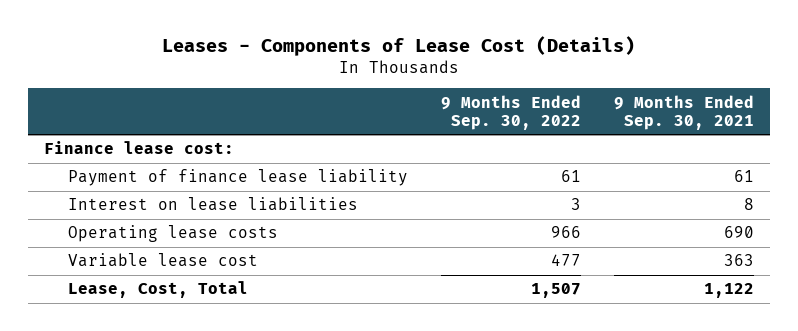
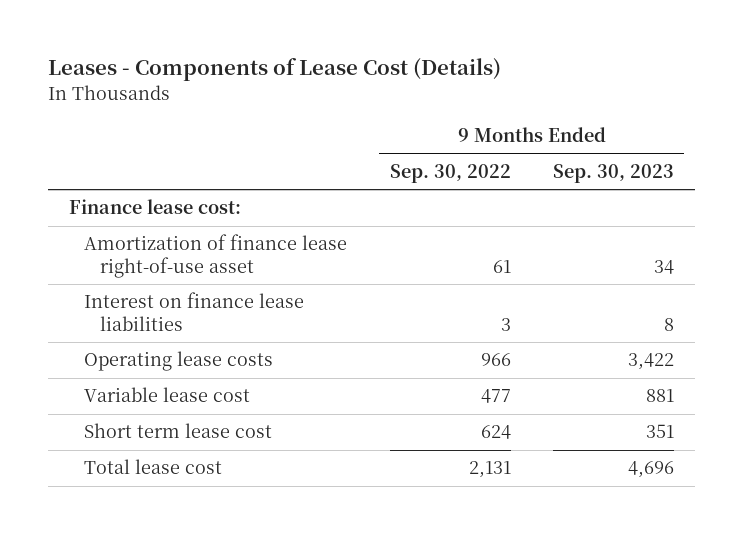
[613,94,754,130] 9 Months Ended Sep. 30, 2021 -> none
none -> [552,163,674,183] Sep. 30, 2023
[68,169,409,187] Payment of finance lease liability -> none
none -> [84,234,348,278] Amortization of finance lease right-of-use asset
[68,197,359,212] Interest on lease liabilities -> [84,292,305,331] Interest on finance lease liabilities
none -> [84,423,273,439] Short term lease cost
[68,281,249,299] Lease, Cost, Total -> [84,459,223,475] Total lease cost
[531,283,582,299] 1,507 -> [468,461,511,479] 2,131

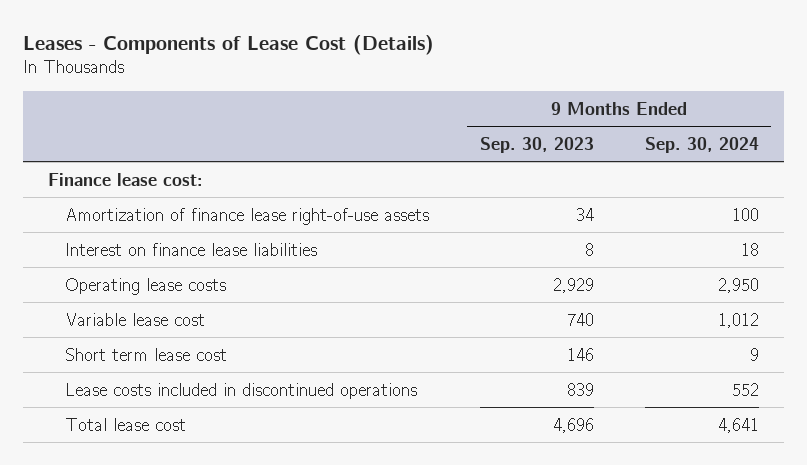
[389,163,511,183] Sep. 30, 2022 -> none
none -> [644,136,759,153] Sep. 30, 2024
[84,234,348,278] Amortization of finance lease right-of-use asset -> [64,207,429,225] Amortization of finance lease right-of-use assets
[627,353,674,371] 3,422 -> [552,277,594,293] 2,929
[645,389,674,403] 881 -> [566,312,594,326] 740
[645,424,674,439] 351 -> [566,347,594,361] 146
none -> [64,382,417,399] Lease costs included in discontinued operations

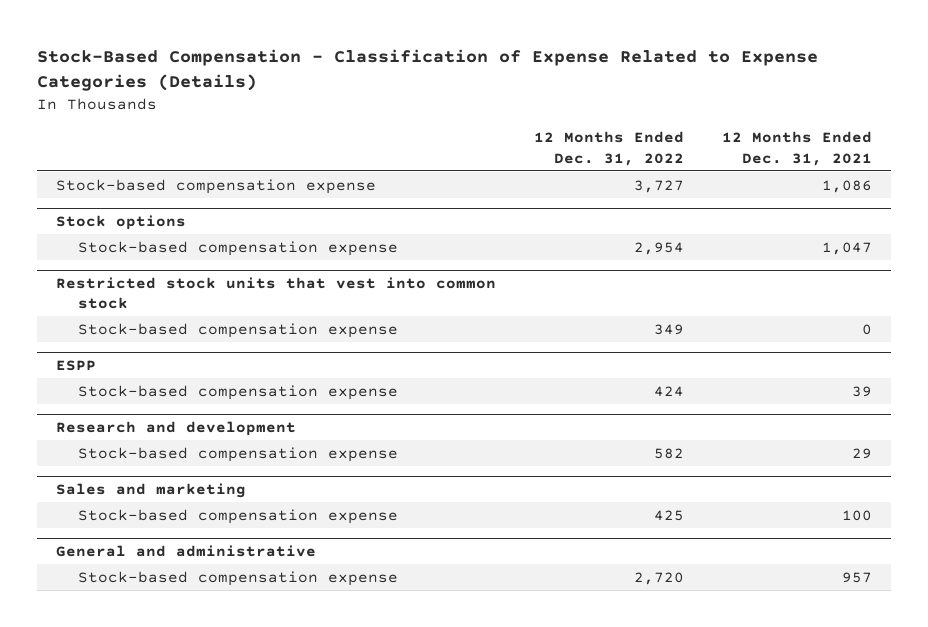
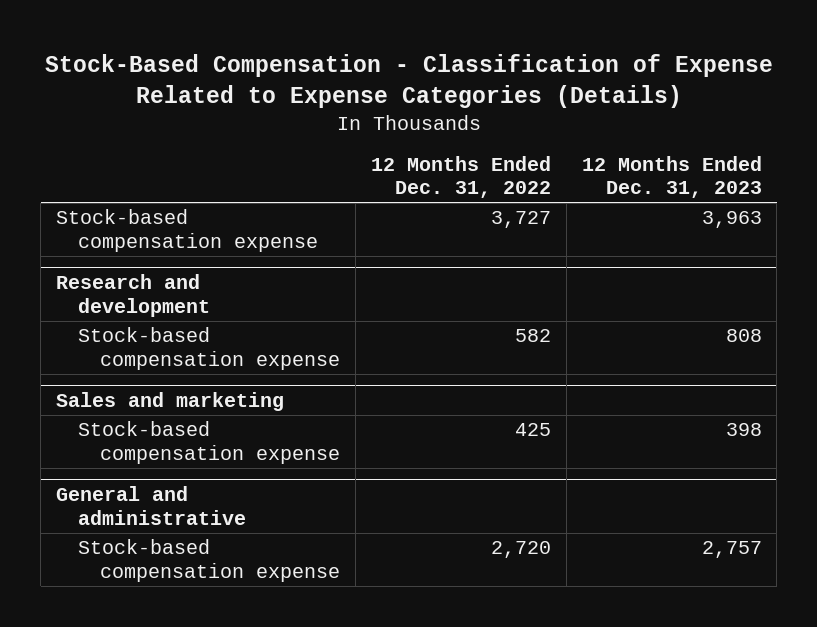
[722,131,873,166] 12 Months Ended Dec. 31, 2021 -> none
none -> [581,155,762,199] 12 Months Ended Dec. 31, 2023
[56,214,187,230] Stock options -> none
[77,240,398,256] Stock-based compensation expense -> none
[56,276,497,310] Restricted stock units that vest into common stock -> none
[77,322,398,338] Stock-based compensation expense -> none
[56,359,97,371] ESPP -> none
[77,384,398,400] Stock-based compensation expense -> none

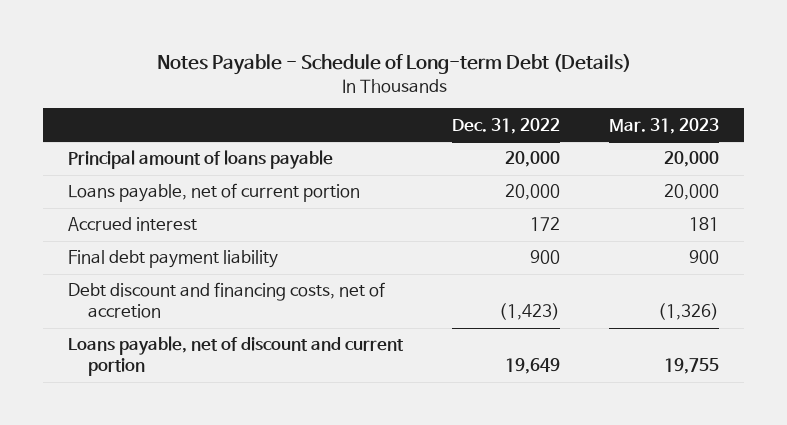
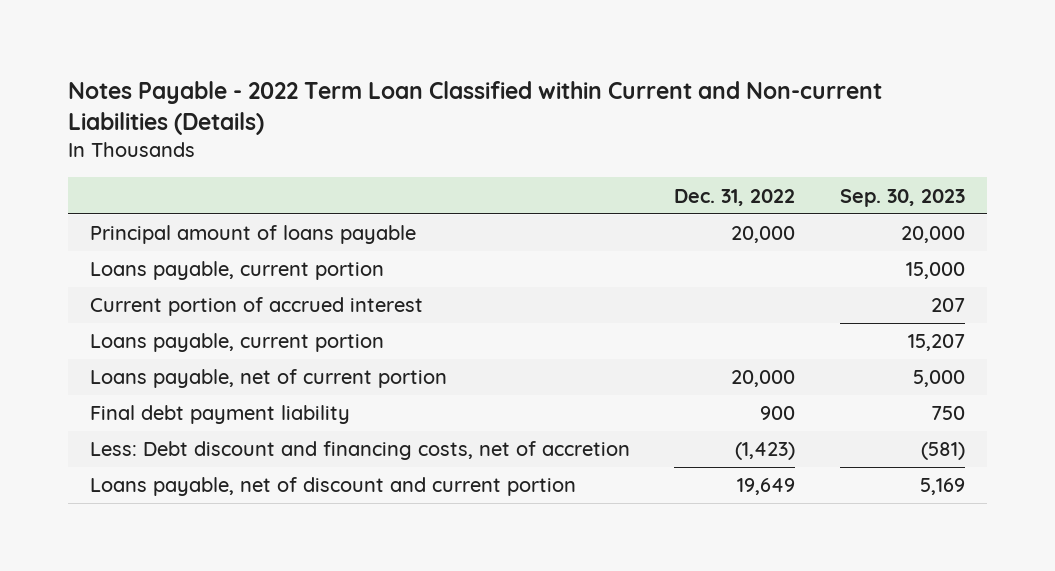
[156,54,631,76] Notes Payable - Schedule of Long-term Debt (Details) -> [67,81,882,136] Notes Payable - 2022 Term Loan Classified within Current and Non-current Liabilities (Details)
[609,117,720,134] Mar. 31, 2023 -> none
none -> [839,188,965,207] Sep. 30, 2023
none -> [90,261,385,281] Loans payable, current portion
none -> [90,297,424,317] Current portion of accrued interest
none -> [90,333,385,353] Loans payable, current portion
[67,217,197,232] Accrued interest -> none
[67,282,385,319] Debt discount and financing costs, net of accretion -> [90,441,631,461] Less: Debt discount and financing costs, net of accretion

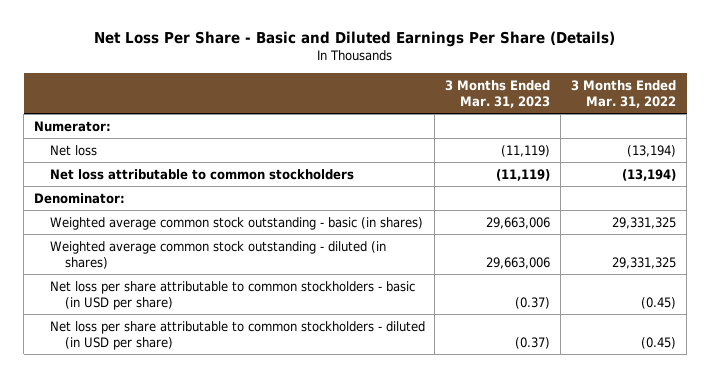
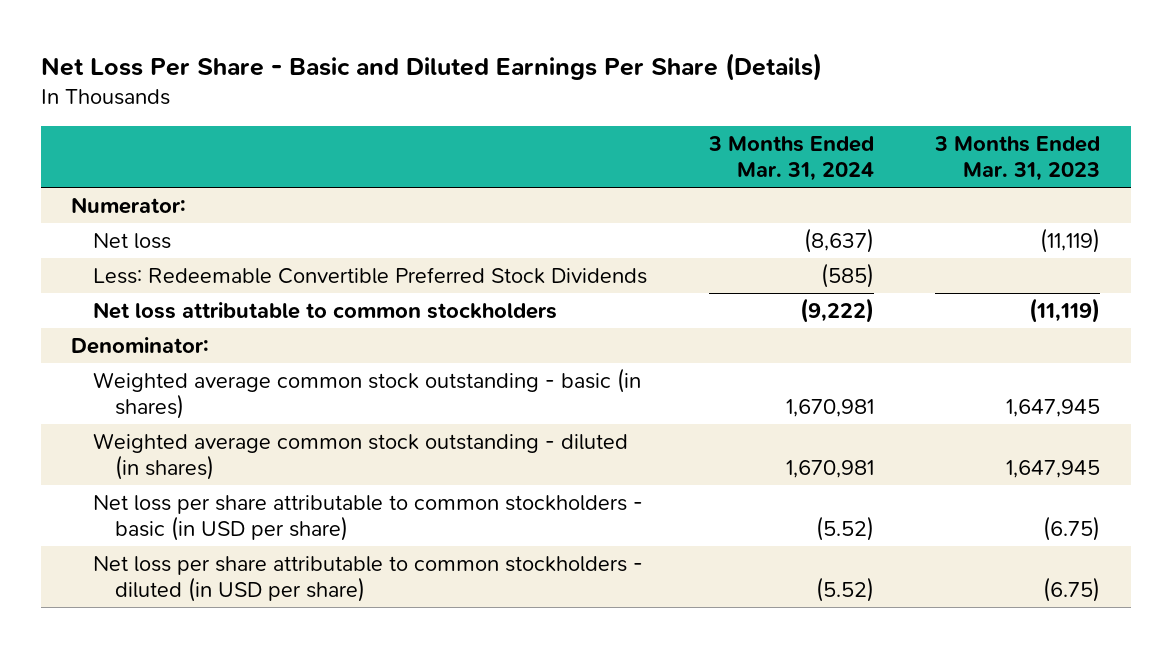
[571,79,677,108] 3 Months Ended Mar. 31, 2022 -> none
none -> [707,135,874,182] 3 Months Ended Mar. 31, 2024
none -> [93,266,648,284] Less: Redeemable Convertible Preferred Stock Dividends
[486,216,551,229] 29,663,006 -> [1006,399,1101,418] 1,647,945
[486,256,551,269] 29,663,006 -> [1006,460,1101,479] 1,647,945
[515,296,551,309] (0.37) -> [1043,516,1101,542] (6.75)
[515,336,551,349] (0.37) -> [1043,577,1101,603] (6.75)

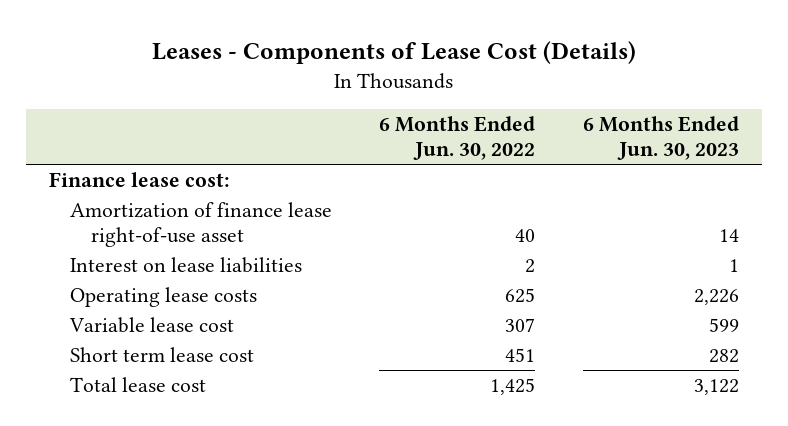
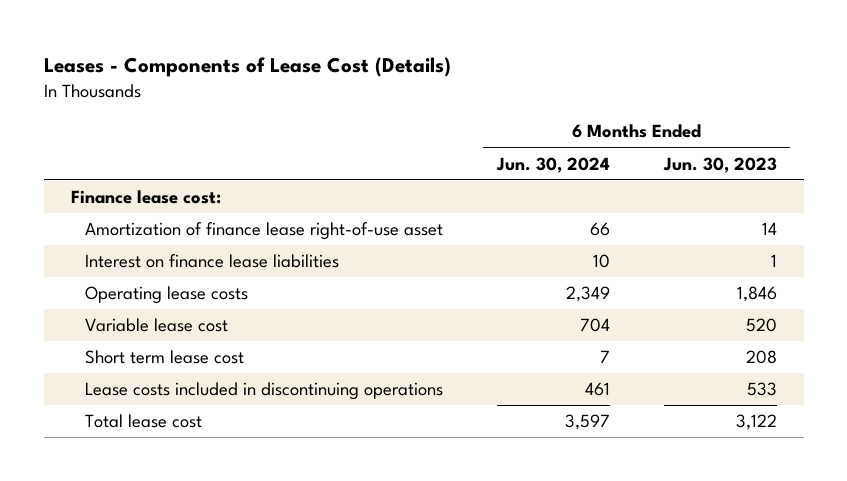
[379,116,536,160] 6 Months Ended Jun. 30, 2022 -> none
none -> [495,156,610,173] Jun. 30, 2024
[70,257,303,274] Interest on lease liabilities -> [84,254,339,269] Interest on finance lease liabilities
[693,289,739,306] 2,226 -> [736,286,777,303] 1,846
[708,318,739,333] 599 -> [745,318,777,333] 520
[708,349,739,364] 282 -> [745,350,777,365] 208
none -> [84,382,443,401] Lease costs included in discontinuing operations

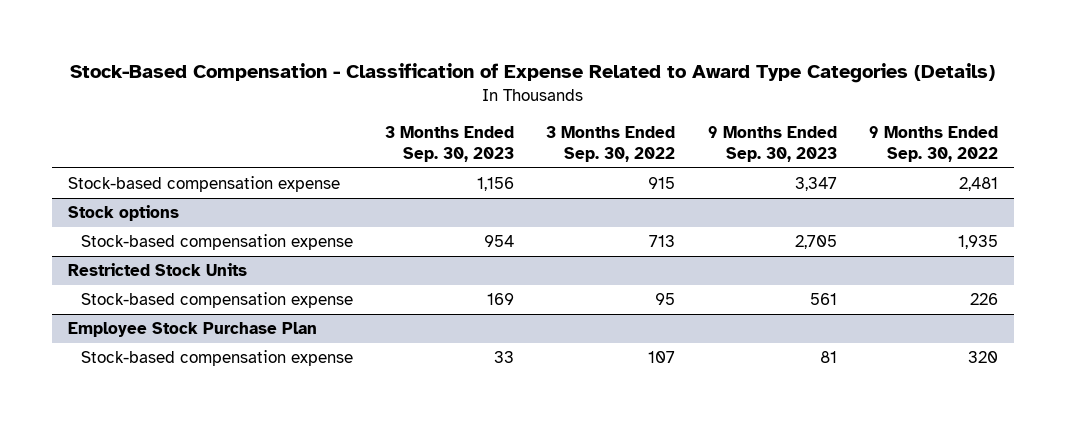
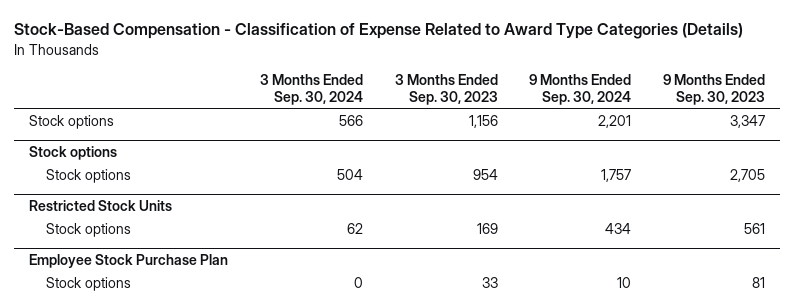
[546,126,676,162] 3 Months Ended Sep. 30, 2022 -> none
[868,126,998,162] 9 Months Ended Sep. 30, 2022 -> none
none -> [259,74,363,106] 3 Months Ended Sep. 30, 2024
none -> [529,74,632,106] 9 Months Ended Sep. 30, 2024
[68,176,341,193] Stock-based compensation expense -> [29,114,115,129] Stock options
[80,234,353,251] Stock-based compensation expense -> [46,168,132,183] Stock options
[80,292,353,309] Stock-based compensation expense -> [46,222,132,237] Stock options
[80,350,353,367] Stock-based compensation expense -> [46,276,132,291] Stock options

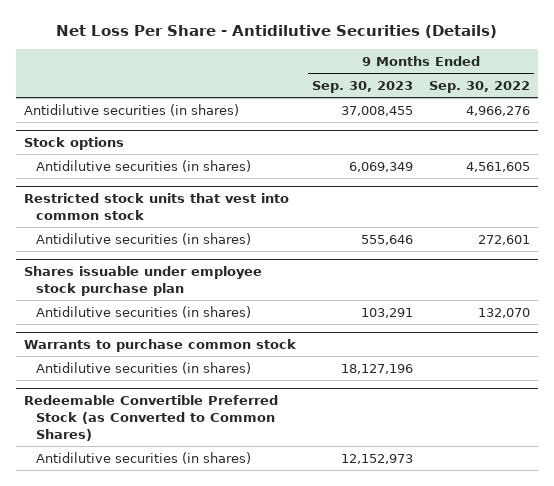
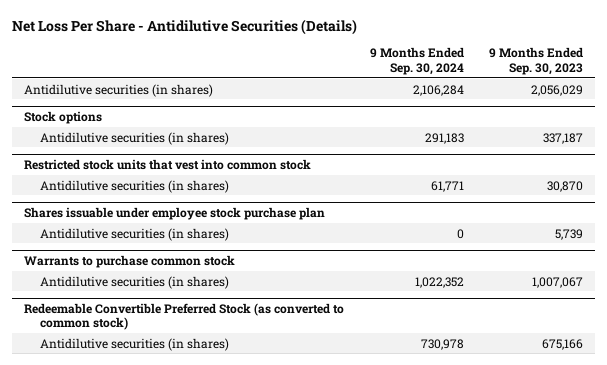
[429,81,531,94] Sep. 30, 2022 -> none
none -> [369,47,464,75] 9 Months Ended Sep. 30, 2024
[341,105,414,116] 37,008,455 -> [530,84,583,96] 2,056,029
[349,161,414,172] 6,069,349 -> [542,132,583,144] 337,187
[361,234,414,245] 555,646 -> [546,180,583,192] 30,870
[361,307,414,318] 103,291 -> [554,228,583,240] 5,739
[341,363,414,374] 18,127,196 -> [531,276,583,288] 1,007,067
[23,395,278,441] Redeemable Convertible Preferred Stock (as Converted to Common Shares) -> [24,302,345,331] Redeemable Convertible Preferred Stock (as converted to common stock)
[341,453,414,464] 12,152,973 -> [541,338,583,350] 675,166

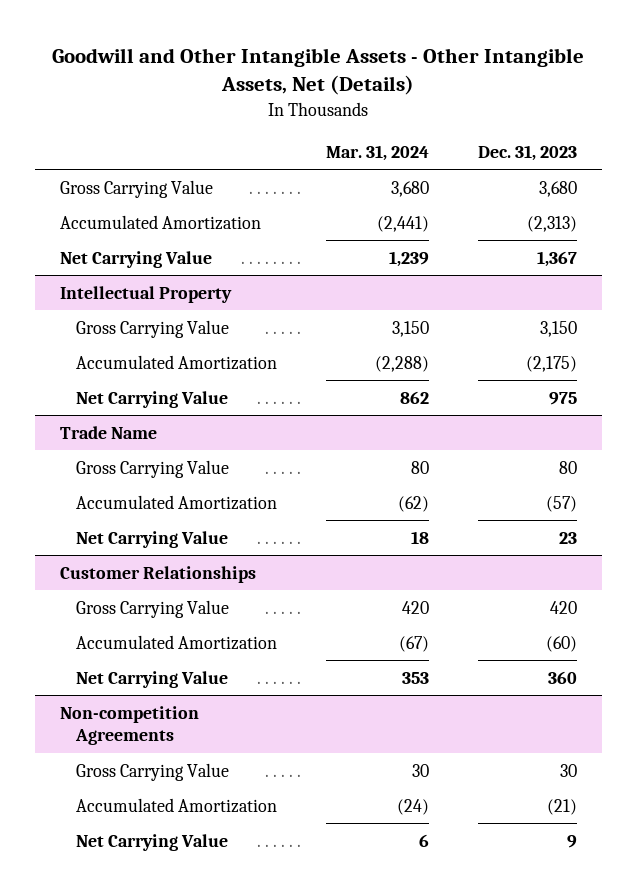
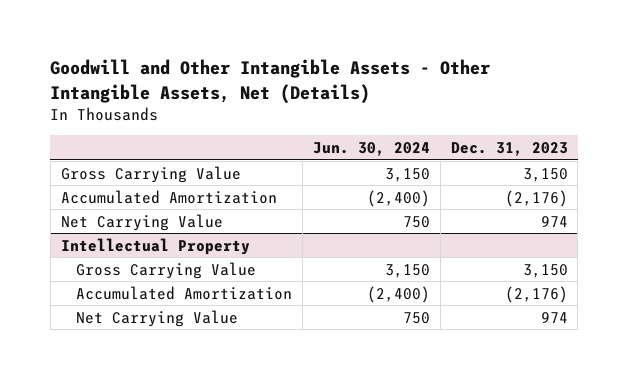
[325,144,429,161] Mar. 31, 2024 -> none
none -> [312,141,430,156] Jun. 30, 2024
[539,180,578,197] 3,680 -> [522,167,568,182] 3,150
[527,215,578,232] (2,313) -> [504,189,568,207] (2,176)
[537,250,578,267] 1,367 -> [540,215,568,227] 974
[59,425,157,439] Trade Name -> none
[75,459,229,478] Gross Carrying Value -> none
[75,494,277,510] Accumulated Amortization -> none
[75,530,228,548] Net Carrying Value -> none
[59,565,256,583] Customer Relationships -> none
[75,599,229,618] Gross Carrying Value -> none
[75,634,277,650] Accumulated Amortization -> none
[75,670,228,688] Net Carrying Value -> none
[59,705,199,746] Non-competition Agreements -> none
[75,762,229,781] Gross Carrying Value -> none
[75,797,277,813] Accumulated Amortization -> none
[75,833,228,851] Net Carrying Value -> none
[526,355,578,372] (2,175) -> [504,285,568,303] (2,176)
[549,391,578,405] 975 -> [540,311,568,323] 974

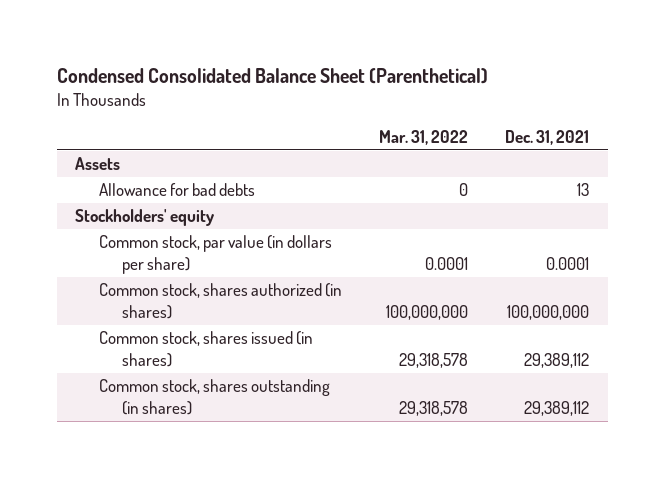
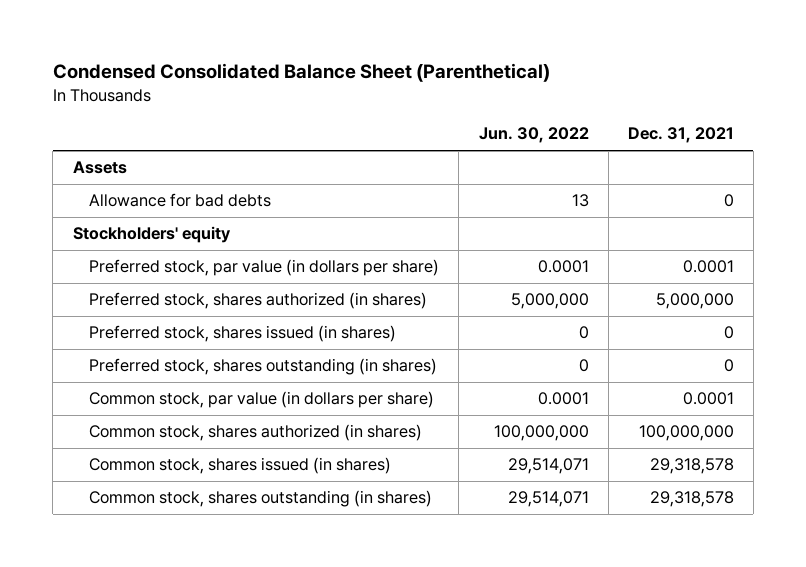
[379,129,469,145] Mar. 31, 2022 -> none
none -> [478,127,589,144] Jun. 30, 2022
[577,183,590,197] 13 -> [723,194,734,208] 0
none -> [89,259,440,277] Preferred stock, par value (in dollars per share)
none -> [89,292,428,310] Preferred stock, shares authorized (in shares)
none -> [89,325,397,343] Preferred stock, shares issued (in shares)
none -> [89,358,438,376] Preferred stock, shares outstanding (in shares)
[524,353,590,369] 29,389,112 -> [649,458,734,475] 29,318,578
[524,401,590,417] 29,389,112 -> [649,491,734,508] 29,318,578

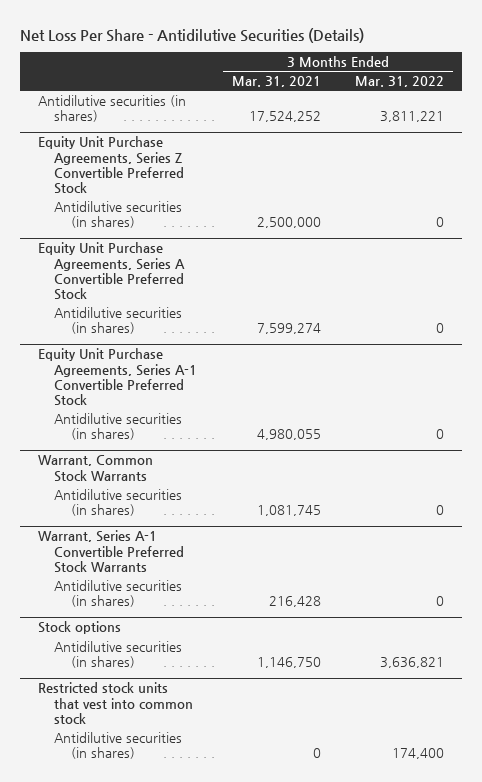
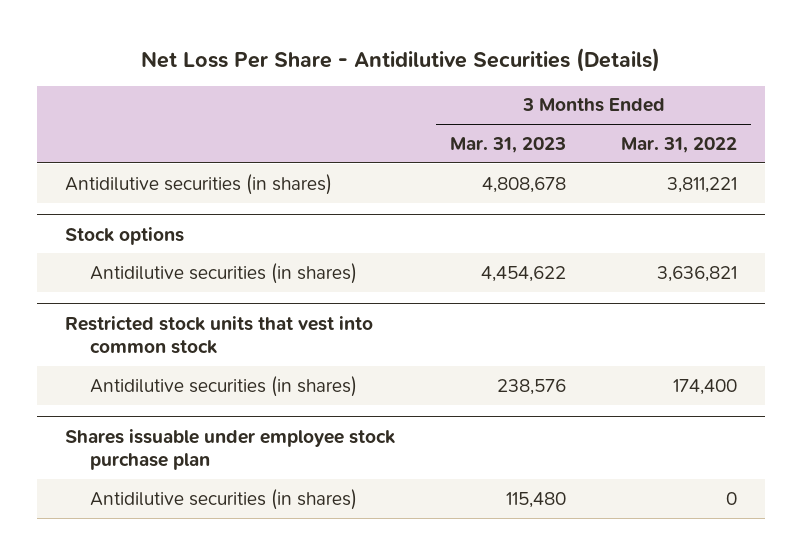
[231,76,321,88] Mar. 31, 2021 -> none
none -> [450,137,567,154] Mar. 31, 2023
[37,136,185,195] Equity Unit Purchase Agreements, Series Z Convertible Preferred Stock -> none
[54,200,183,229] Antidilutive securities (in shares) -> none
[37,242,186,301] Equity Unit Purchase Agreements, Series A Convertible Preferred Stock -> none
[54,306,183,335] Antidilutive securities (in shares) -> none
[37,348,198,407] Equity Unit Purchase Agreements, Series A-1 Convertible Preferred Stock -> none
[54,412,183,441] Antidilutive securities (in shares) -> none
[37,455,153,482] Warrant, Common Stock Warrants -> none
[54,488,183,517] Antidilutive securities (in shares) -> none
[37,530,185,573] Warrant, Series A-1 Convertible Preferred Stock Warrants -> none
[54,579,183,608] Antidilutive securities (in shares) -> none
none -> [65,428,396,471] Shares issuable under employee stock purchase plan
none -> [89,488,357,510] Antidilutive securities (in shares)

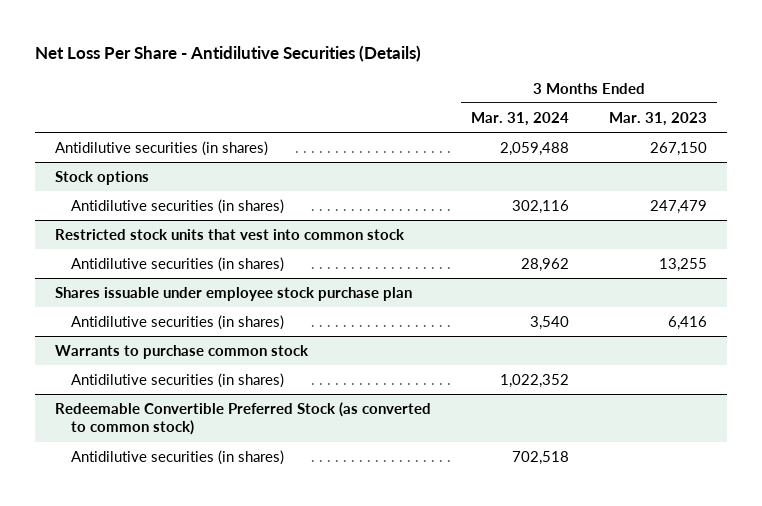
[621,137,738,154] Mar. 31, 2022 -> none
none -> [471,112,570,127] Mar. 31, 2024
[482,176,567,193] 4,808,678 -> [649,142,707,157] 267,150
[481,265,567,282] 4,454,622 -> [649,200,707,215] 247,479
[497,378,567,395] 238,576 -> [658,258,707,273] 13,255
[506,491,567,508] 115,480 -> [667,316,707,331] 6,416
none -> [55,345,310,360] Warrants to purchase common stock
none -> [71,373,285,389] Antidilutive securities (in shares)
none -> [55,402,432,436] Redeemable Convertible Preferred Stock (as converted to common stock)
none -> [71,450,285,466] Antidilutive securities (in shares)

